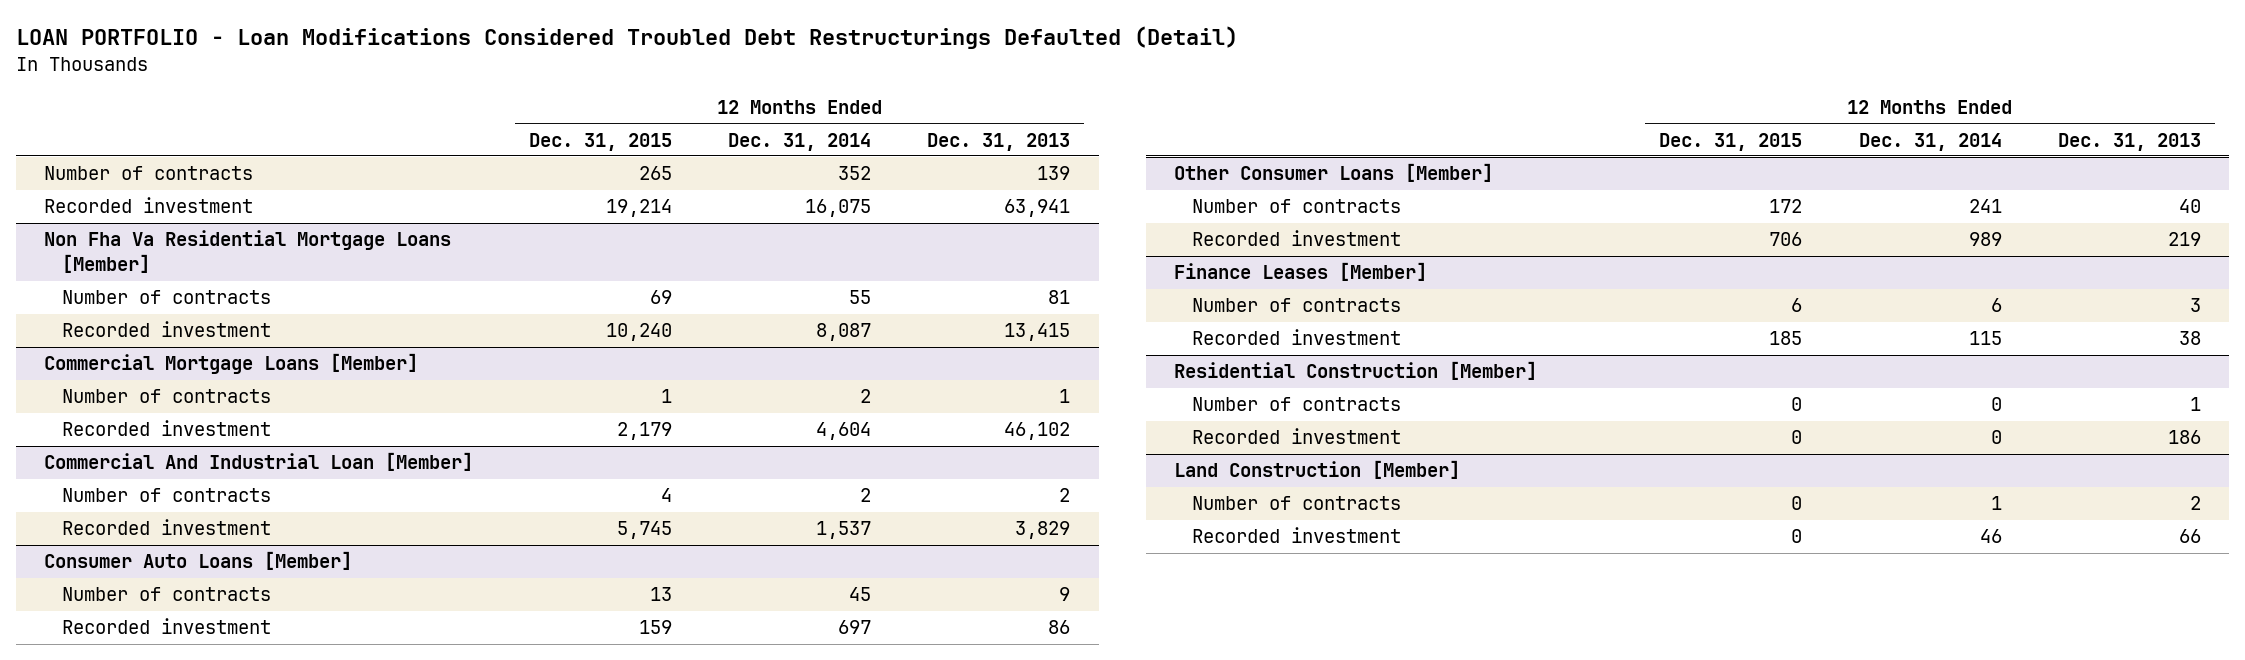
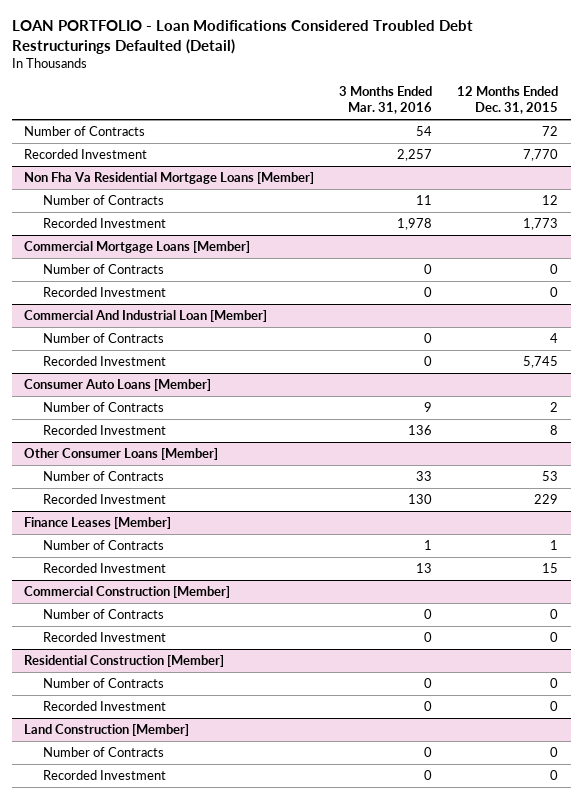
[728,132,872,151] Dec. 31, 2014 -> none
[927,132,1071,151] Dec. 31, 2013 -> none
none -> [339,86,433,115] 3 Months Ended Mar. 31, 2016
[43,166,253,181] Number of contracts -> [24,126,146,137] Number of Contracts
[639,166,673,181] 265 -> [542,126,559,137] 72
[43,197,253,214] Recorded investment -> [24,149,148,160] Recorded Investment
[606,199,673,218] 19,214 -> [523,149,559,162] 7,770
[61,290,271,305] Number of contracts -> [42,195,164,206] Number of Contracts
[650,290,673,305] 69 -> [542,195,559,206] 12
[61,321,271,338] Recorded investment -> [42,218,166,229] Recorded Investment
[606,323,673,342] 10,240 -> [523,218,559,231] 1,773
[61,389,271,404] Number of contracts -> [42,264,164,275] Number of Contracts
[661,389,673,404] 1 -> [550,264,559,275] 0
[61,420,271,437] Recorded investment -> [42,287,166,298] Recorded Investment
[617,422,673,441] 2,179 -> [550,287,559,298] 0
[61,488,271,503] Number of contracts -> [42,333,164,344] Number of Contracts
[61,519,271,536] Recorded investment -> [42,356,166,367] Recorded Investment
[61,587,271,602] Number of contracts -> [42,402,164,413] Number of Contracts
[650,587,673,602] 13 -> [550,402,559,413] 2
[61,618,271,635] Recorded investment -> [42,425,166,436] Recorded Investment
[639,620,673,635] 159 -> [550,425,559,436] 8
[1192,199,1402,214] Number of contracts -> [42,471,164,482] Number of Contracts
[1769,199,1803,214] 172 -> [542,471,559,482] 53
[1192,230,1402,247] Recorded investment -> [42,494,166,505] Recorded Investment
[1769,232,1803,247] 706 -> [534,494,559,505] 229
[1192,298,1402,313] Number of contracts -> [42,540,164,551] Number of Contracts
[1791,298,1803,313] 6 -> [550,540,559,551] 1
[1192,329,1402,346] Recorded investment -> [42,563,166,574] Recorded Investment
[1769,331,1803,346] 185 -> [542,563,559,574] 15
none -> [24,586,231,599] Commercial Construction [Member]
none -> [42,609,164,620] Number of Contracts
none -> [42,632,166,643] Recorded Investment
[1192,397,1402,412] Number of contracts -> [42,678,164,689] Number of Contracts
[1192,428,1402,445] Recorded investment -> [42,701,166,712] Recorded Investment
[1192,496,1402,511] Number of contracts -> [42,747,164,758] Number of Contracts
[1192,527,1402,544] Recorded investment -> [42,770,166,781] Recorded Investment

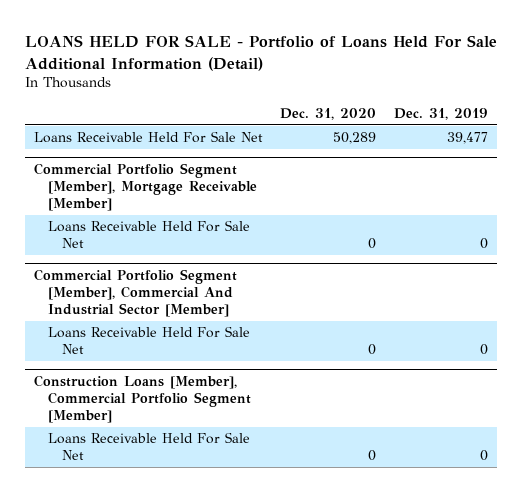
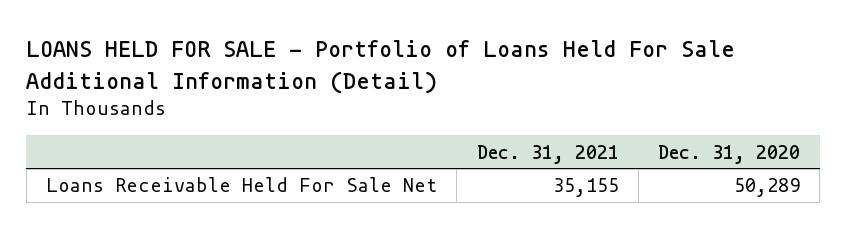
[394,107,489,120] Dec. 31, 2019 -> none
none -> [476,144,619,164] Dec. 31, 2021
[34,162,257,212] Commercial Portfolio Segment [Member], Mortgage Receivable [Member] -> none
[47,220,250,249] Loans Receivable Held For Sale Net -> none
[34,268,238,318] Commercial Portfolio Segment [Member], Commercial And Industrial Sector [Member] -> none
[47,326,250,355] Loans Receivable Held For Sale Net -> none
[34,374,251,424] Construction Loans [Member], Commercial Portfolio Segment [Member] -> none
[47,432,250,461] Loans Receivable Held For Sale Net -> none

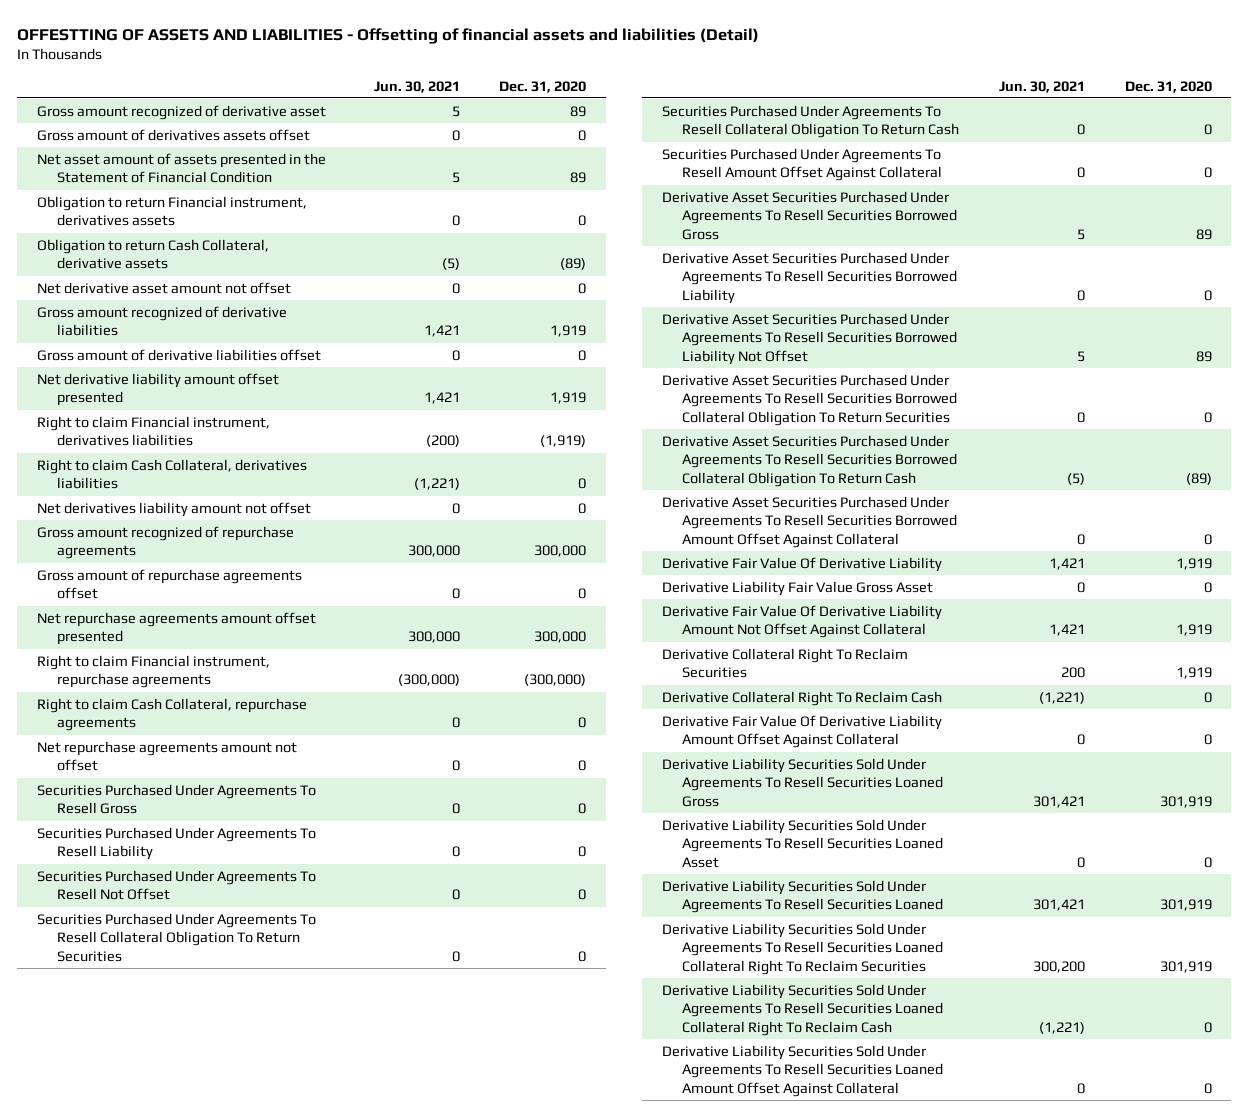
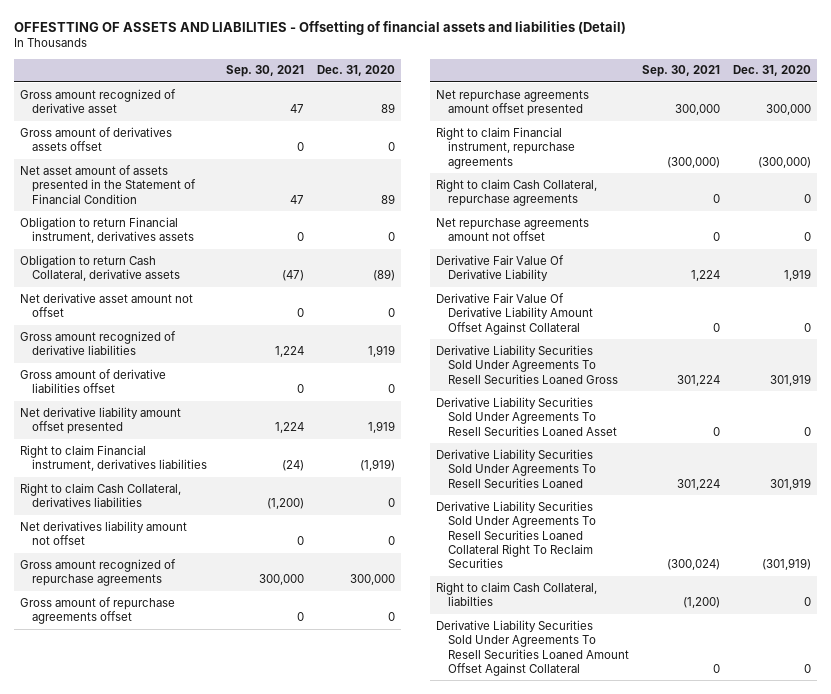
[373,80,460,93] Jun. 30, 2021 -> none
none -> [225,65,304,78] Sep. 30, 2021
[37,783,317,815] Securities Purchased Under Agreements To Resell Gross -> none
[37,826,317,861] Securities Purchased Under Agreements To Resell Liability -> none
[37,869,317,901] Securities Purchased Under Agreements To Resell Not Offset -> none
[37,912,317,962] Securities Purchased Under Agreements To Resell Collateral Obligation To Return Securities -> none
[662,104,960,139] Securities Purchased Under Agreements To Resell Collateral Obligation To Return Cash -> none
[662,147,943,182] Securities Purchased Under Agreements To Resell Amount Offset Against Collateral -> none
[662,190,958,240] Derivative Asset Securities Purchased Under Agreements To Resell Securities Borrowed Gross -> none
[662,251,958,304] Derivative Asset Securities Purchased Under Agreements To Resell Securities Borrowed Liability -> none
[662,312,958,365] Derivative Asset Securities Purchased Under Agreements To Resell Securities Borrowed Liability Not Offset -> none
[662,373,958,426] Derivative Asset Securities Purchased Under Agreements To Resell Securities Borrowed Collateral Obligation To Return Securities -> none
[662,434,958,487] Derivative Asset Securities Purchased Under Agreements To Resell Securities Borrowed Collateral Obligation To Return Cash -> none
[662,495,958,548] Derivative Asset Securities Purchased Under Agreements To Resell Securities Borrowed Amount Offset Against Collateral -> none
[662,580,934,596] Derivative Liability Fair Value Gross Asset -> none
[662,604,943,639] Derivative Fair Value Of Derivative Liability Amount Not Offset Against Collateral -> none
[662,647,909,679] Derivative Collateral Right To Reclaim Securities -> none
[662,690,943,706] Derivative Collateral Right To Reclaim Cash -> none
[1159,960,1212,973] 301,919 -> [761,558,811,571] (301,919)
[662,983,944,1036] Derivative Liability Securities Sold Under Agreements To Resell Securities Loaned Collateral Right To Reclaim Cash -> [436,581,598,607] Right to claim Cash Collateral, liabilties

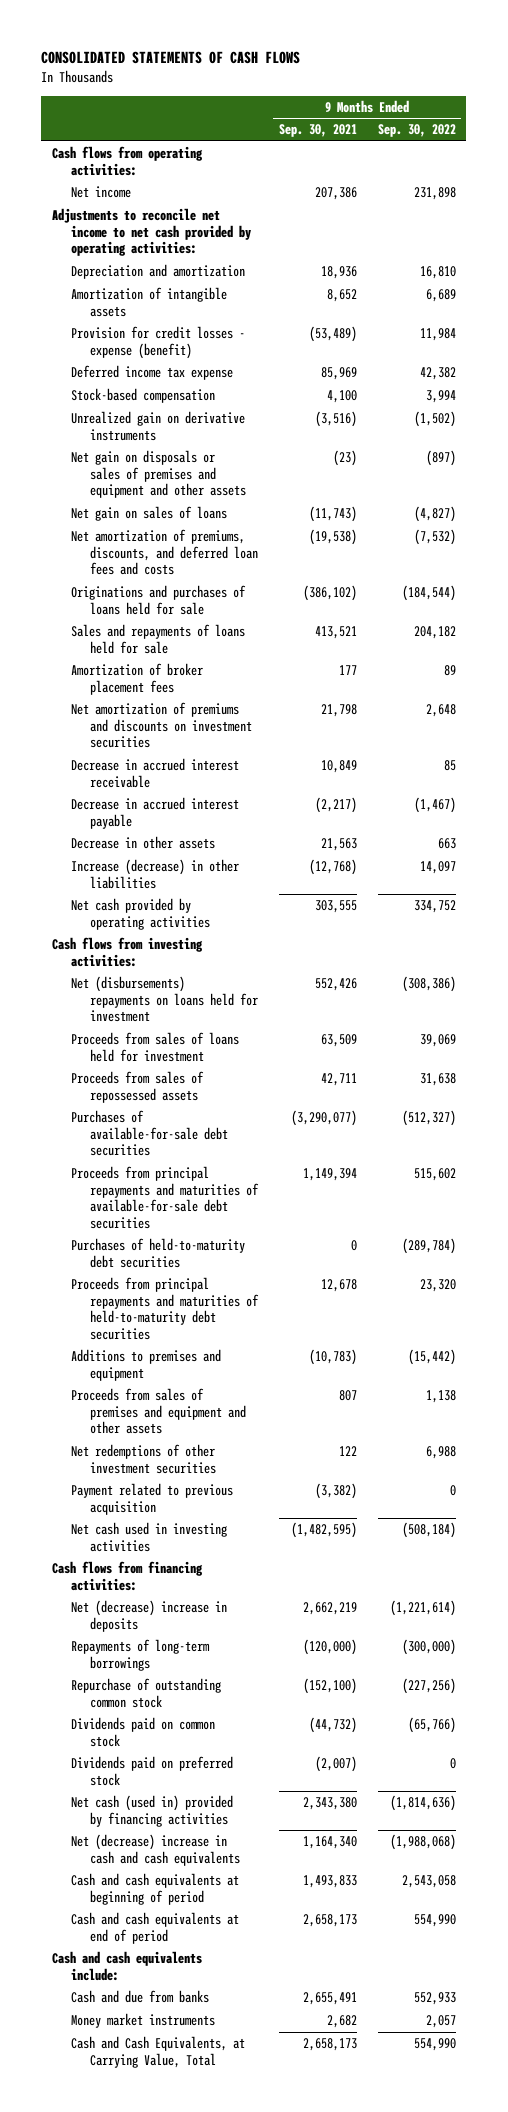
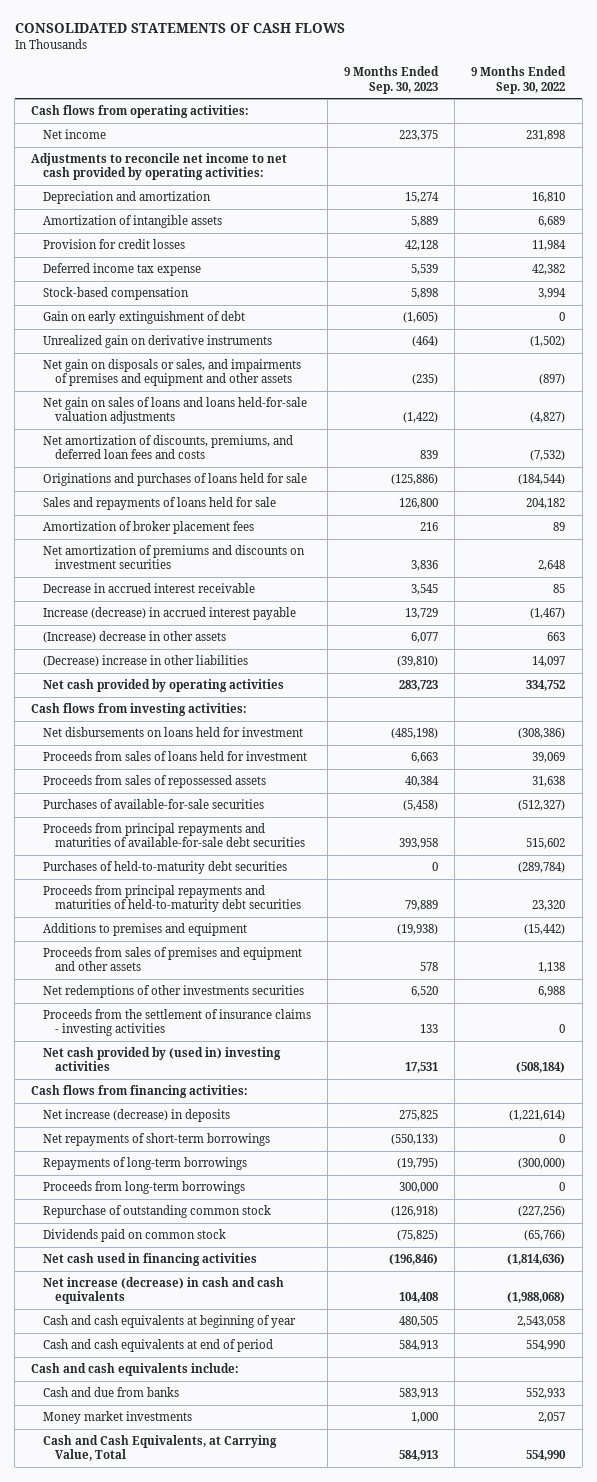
[278,124,357,138] Sep. 30, 2021 -> none
none -> [344,66,440,94] 9 Months Ended Sep. 30, 2023
[70,326,245,359] Provision for credit losses - expense (benefit) -> [42,238,185,249] Provision for credit losses
none -> [42,310,245,324] Gain on early extinguishment of debt
[70,450,246,499] Net gain on disposals or sales of premises and equipment and other assets -> [42,358,301,387] Net gain on disposals or sales, and impairments of premises and equipment and other assets
[70,506,227,522] Net gain on sales of loans -> [42,396,307,425] Net gain on sales of loans and loans held-for-sale valuation adjustments
[70,529,258,576] Net amortization of premiums, discounts, and deferred loan fees and costs -> [42,434,293,460] Net amortization of discounts, premiums, and deferred loan fees and costs
[70,797,239,829] Decrease in accrued interest payable -> [42,606,296,620] Increase (decrease) in accrued interest payable
[70,836,215,850] Decrease in other assets -> [42,630,226,643] (Increase) decrease in other assets
[70,859,239,889] Increase (decrease) in other liabilities -> [42,654,248,667] (Decrease) increase in other liabilities
[70,976,258,1023] Net (disbursements) repayments on loans held for investment -> [42,726,303,737] Net disbursements on loans held for investment
[70,1110,228,1157] Purchases of available-for-sale debt securities -> [42,798,264,809] Purchases of available-for-sale securities
[70,1483,233,1515] Payment related to previous acquisition -> none
[70,1444,216,1474] Net redemptions of other investment securities -> [42,984,304,998] Net redemptions of other investments securities
none -> [42,1008,311,1037] Proceeds from the settlement of insurance claims - investing activities
[70,1522,227,1552] Net cash used in investing activities -> [42,1046,281,1072] Net cash provided by (used in) investing activities
[70,1600,227,1632] Net (decrease) increase in deposits -> [42,1108,230,1122] Net increase (decrease) in deposits
none -> [42,1132,270,1146] Net repayments of short-term borrowings
none -> [42,1180,245,1194] Proceeds from long-term borrowings
[70,1756,233,1786] Dividends paid on preferred stock -> none
[70,1795,233,1827] Net cash (used in) provided by financing activities -> [42,1252,257,1266] Net cash used in financing activities
[70,1834,240,1866] Net (decrease) increase in cash and cash equivalents -> [42,1276,284,1305] Net increase (decrease) in cash and cash equivalents
[70,1873,239,1905] Cash and cash equivalents at beginning of period -> [42,1314,296,1328] Cash and cash equivalents at beginning of year
[70,2013,215,2029] Money market instruments -> [42,1410,192,1424] Money market investments

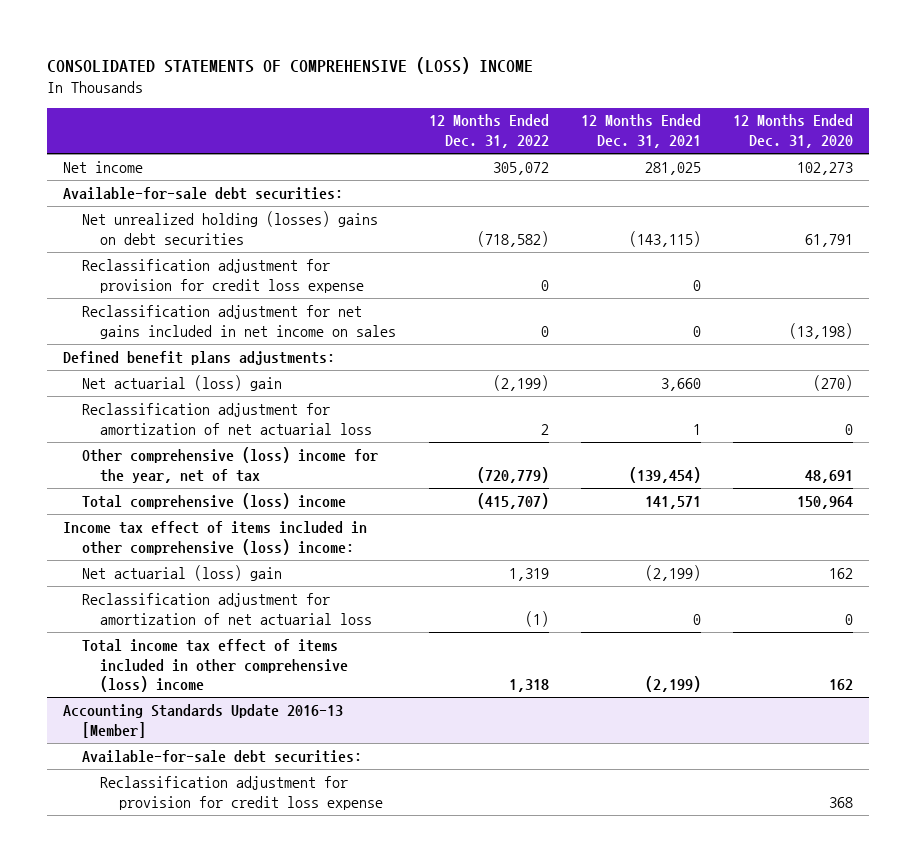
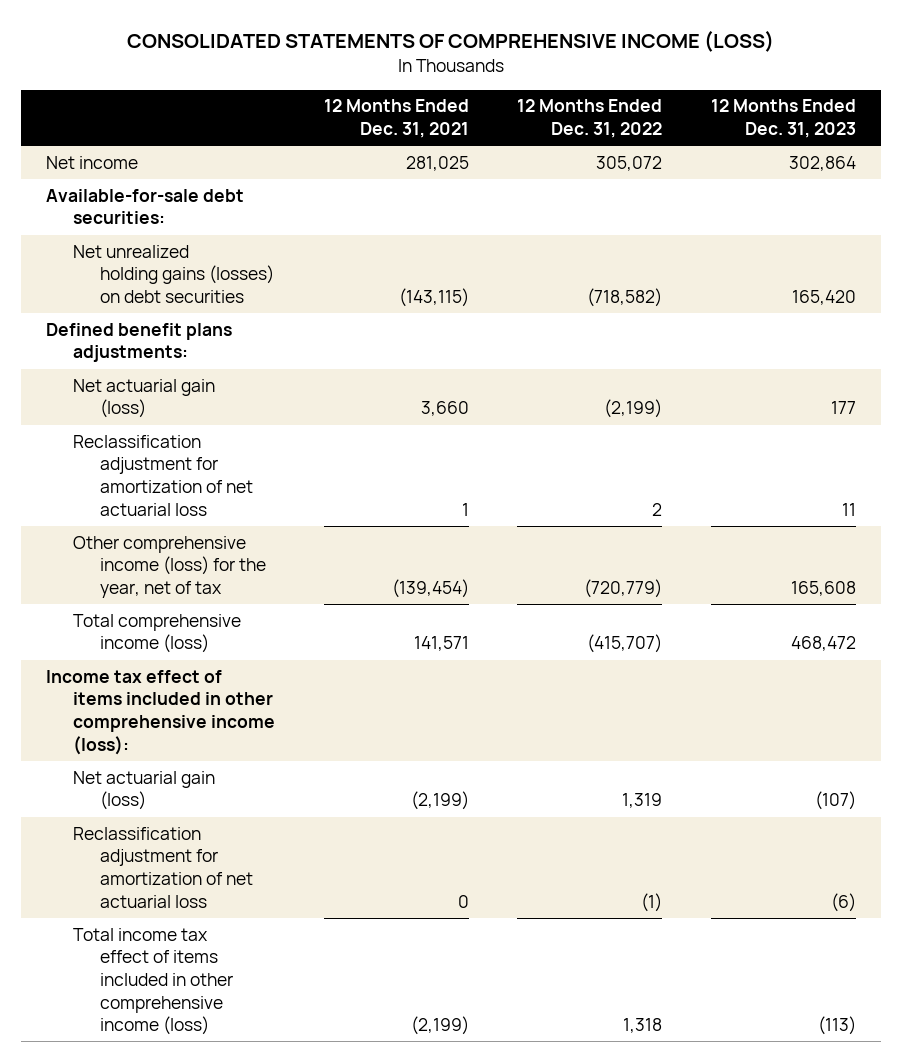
[47,57,534,75] CONSOLIDATED STATEMENTS OF COMPREHENSIVE (LOSS) INCOME -> [126,30,774,53] CONSOLIDATED STATEMENTS OF COMPREHENSIVE INCOME (LOSS)
[733,114,854,149] 12 Months Ended Dec. 31, 2020 -> none
none -> [711,99,857,139] 12 Months Ended Dec. 31, 2023
[81,258,365,293] Reclassification adjustment for provision for credit loss expense -> none
[81,304,397,339] Reclassification adjustment for net gains included in net income on sales -> none
[81,210,378,245] Net unrealized holding (losses) gains on debt securities -> [72,244,275,304] Net unrealized holding gains (losses) on debt securities
[81,374,282,391] Net actuarial (loss) gain -> [72,378,215,419] Net actuarial gain (loss)
[81,446,378,483] Other comprehensive (loss) income for the year, net of tax -> [72,535,267,599] Other comprehensive income (loss) for the year, net of tax
[81,492,346,509] Total comprehensive (loss) income -> [72,613,241,654] Total comprehensive income (loss)
[63,520,368,555] Income tax effect of items included in other comprehensive (loss) income: -> [45,669,275,755] Income tax effect of items included in other comprehensive income (loss):
[81,564,282,581] Net actuarial (loss) gain -> [72,770,215,811] Net actuarial gain (loss)
[63,703,344,738] Accounting Standards Update 2016-13 [Member] -> none
[81,749,362,763] Available-for-sale debt securities: -> none
[100,775,384,810] Reclassification adjustment for provision for credit loss expense -> none
[81,638,349,693] Total income tax effect of items included in other comprehensive (loss) income -> [72,927,234,1036] Total income tax effect of items included in other comprehensive income (loss)

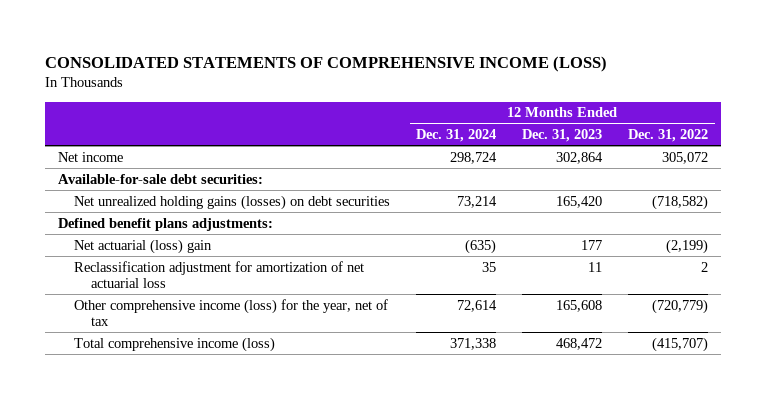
[323,99,469,139] 12 Months Ended Dec. 31, 2021 -> none
none -> [416,129,497,143] Dec. 31, 2024
[72,378,215,419] Net actuarial gain (loss) -> [74,238,213,254] Net actuarial (loss) gain
[45,669,275,755] Income tax effect of items included in other comprehensive income (loss): -> none
[72,770,215,811] Net actuarial gain (loss) -> none
[72,826,254,908] Reclassification adjustment for amortization of net actuarial loss -> none
[72,927,234,1036] Total income tax effect of items included in other comprehensive income (loss) -> none

